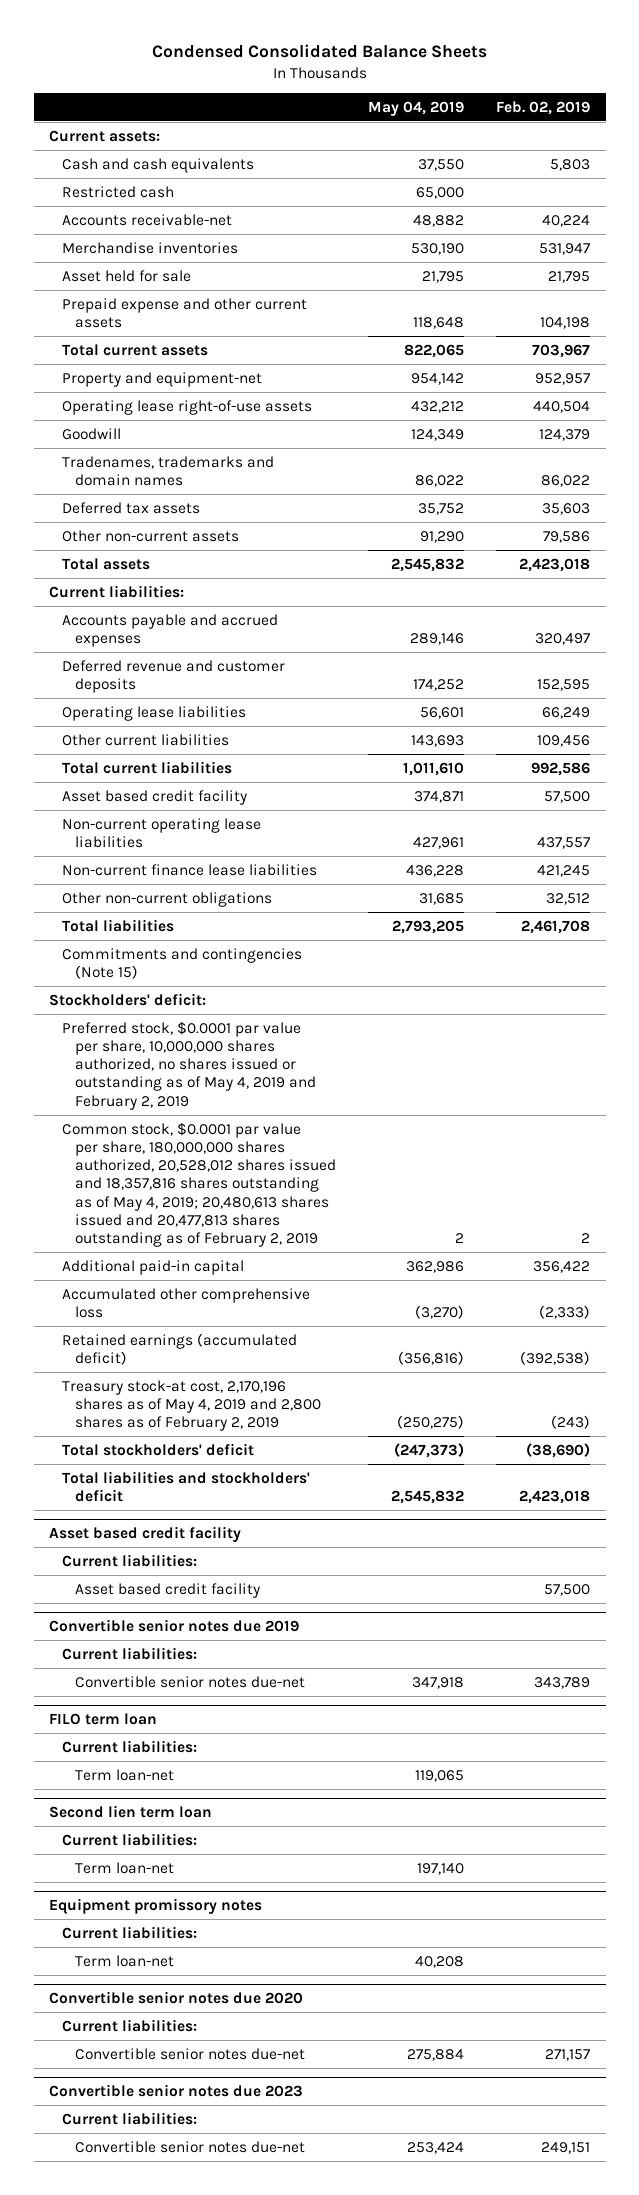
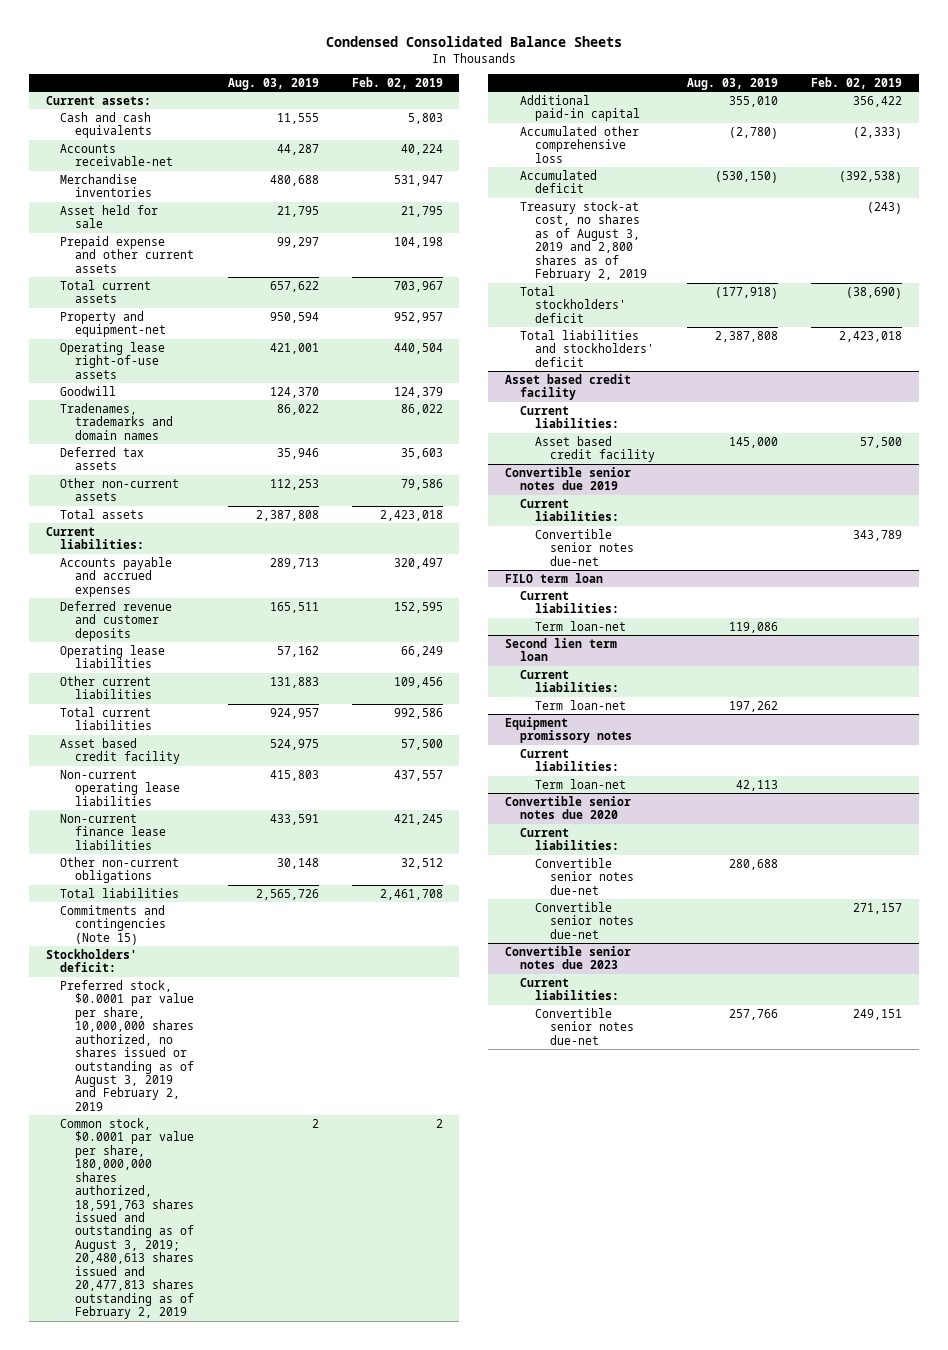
[367,100,464,116] May 04, 2019 -> none
none -> [228,78,320,91] Aug. 03, 2019
[62,185,175,198] Restricted cash -> none
[62,1020,317,1110] Preferred stock, $0.0001 par value per share, 10,000,000 shares authorized, no shares issued or outstanding as of May 4, 2019 and February 2, 2019 -> [60,979,195,1111] Preferred stock, $0.0001 par value per share, 10,000,000 shares authorized, no shares issued or outstanding as of August 3, 2019 and February 2, 2019
[62,1121,337,1247] Common stock, $0.0001 par value per share, 180,000,000 shares authorized, 20,528,012 shares issued and 18,357,816 shares outstanding as of May 4, 2019; 20,480,613 shares issued and 20,477,813 shares outstanding as of February 2, 2019 -> [60,1117,195,1320] Common stock, $0.0001 par value per share, 180,000,000 shares authorized, 18,591,763 shares issued and outstanding as of August 3, 2019; 20,480,613 shares issued and 20,477,813 shares outstanding as of February 2, 2019
[62,1332,298,1365] Retained earnings (accumulated deficit) -> [519,169,597,194] Accumulated deficit
[62,1379,322,1432] Treasury stock-at cost, 2,170,196 shares as of May 4, 2019 and 2,800 shares as of February 2, 2019 -> [519,200,647,282] Treasury stock-at cost, no shares as of August 3, 2019 and 2,800 shares as of February 2, 2019
none -> [534,857,634,895] Convertible senior notes due-net

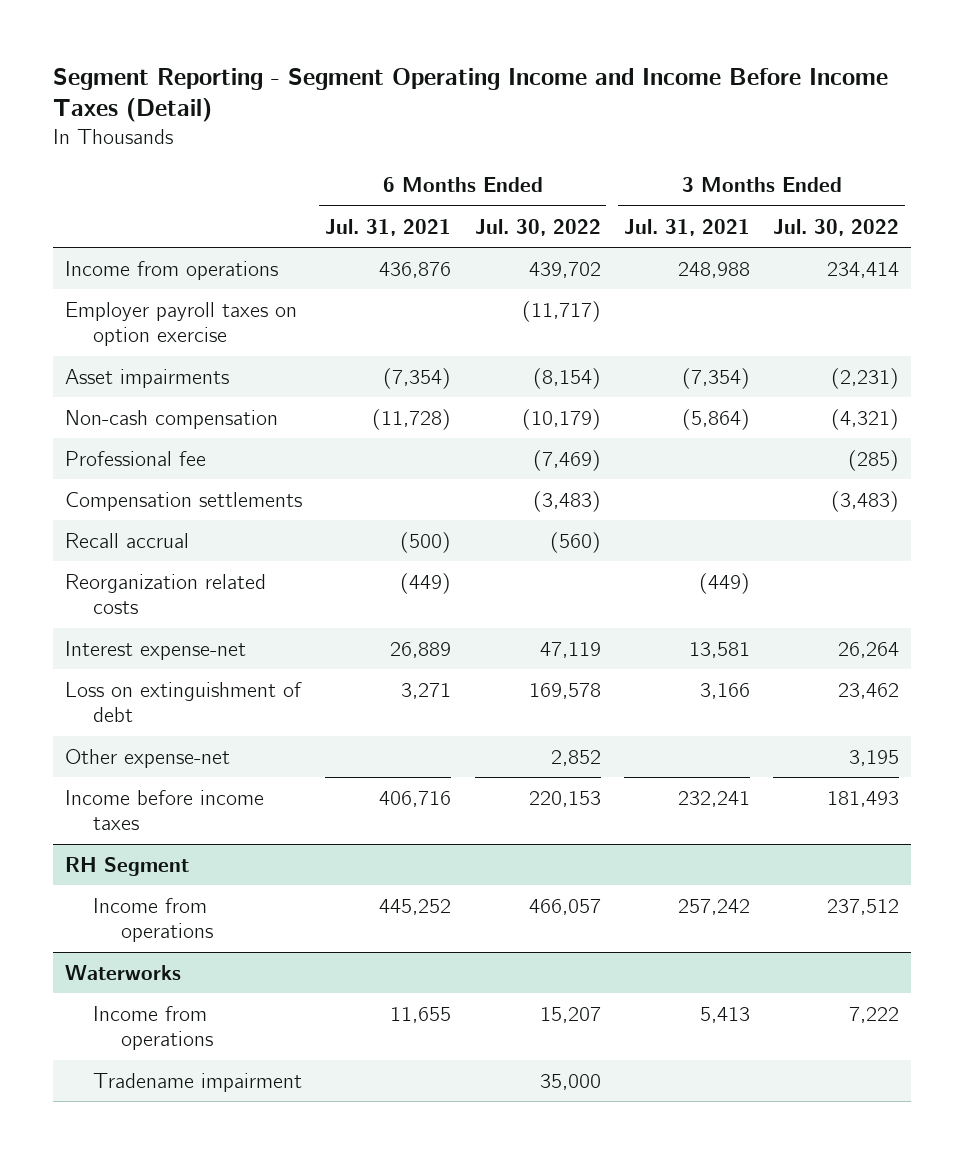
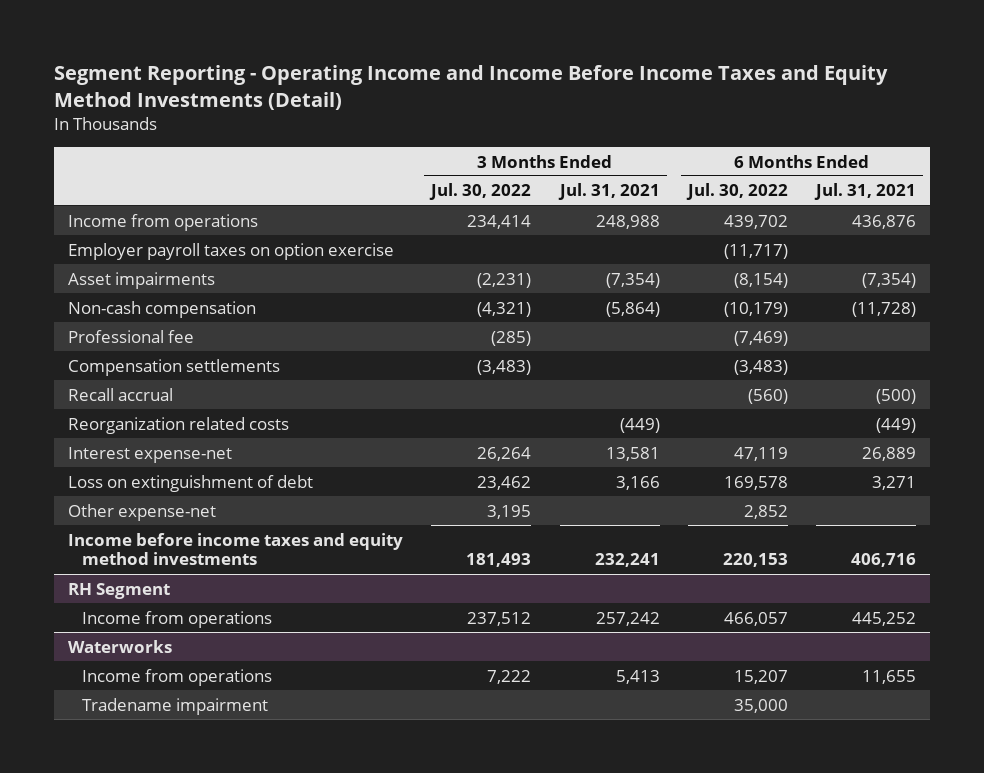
[52,67,888,123] Segment Reporting - Segment Operating Income and Income Before Income Taxes (Detail) -> [53,65,888,110] Segment Reporting - Operating Income and Income Before Income Taxes and Equity Method Investments (Detail)
[64,789,264,831] Income before income taxes -> [67,532,403,566] Income before income taxes and equity method investments

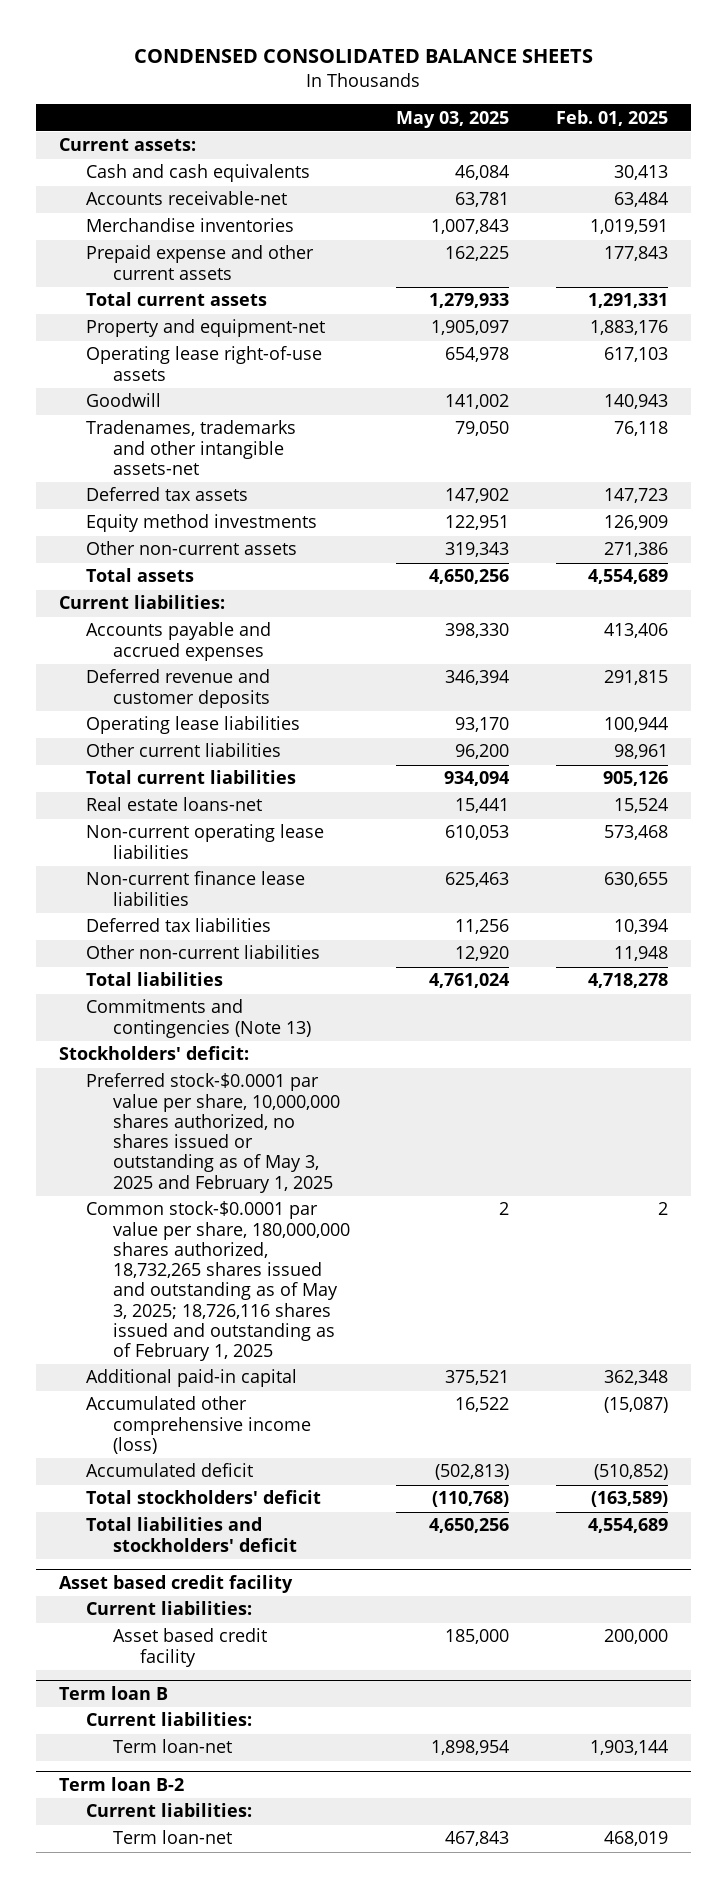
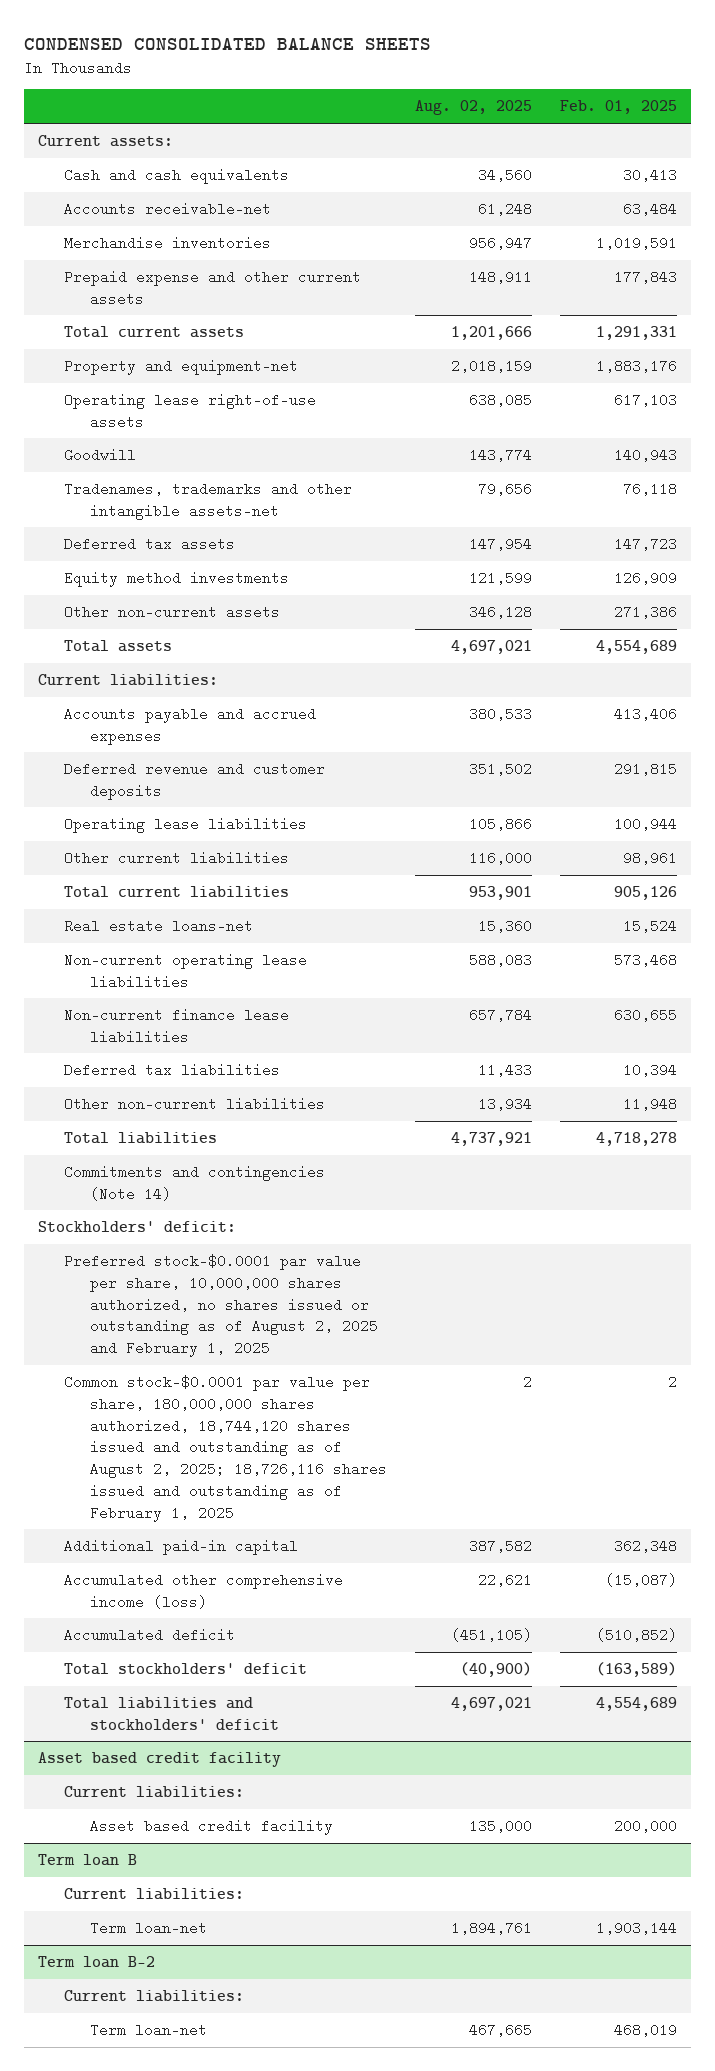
[396,110,510,128] May 03, 2025 -> none
none -> [415,100,533,116] Aug. 02, 2025
[85,999,311,1038] Commitments and contingencies (Note 13) -> [63,1164,325,1201] Commitments and contingencies (Note 14)
[85,1073,340,1193] Preferred stock-$0.0001 par value per share, 10,000,000 shares authorized, no shares issued or outstanding as of May 3, 2025 and February 1, 2025 -> [63,1253,378,1358] Preferred stock-$0.0001 par value per share, 10,000,000 shares authorized, no shares issued or outstanding as of August 2, 2025 and February 1, 2025
[85,1201,350,1362] Common stock-$0.0001 par value per share, 180,000,000 shares authorized, 18,732,265 shares issued and outstanding as of May 3, 2025; 18,726,116 shares issued and outstanding as of February 1, 2025 -> [63,1374,387,1522] Common stock-$0.0001 par value per share, 180,000,000 shares authorized, 18,744,120 shares issued and outstanding as of August 2, 2025; 18,726,116 shares issued and outstanding as of February 1, 2025

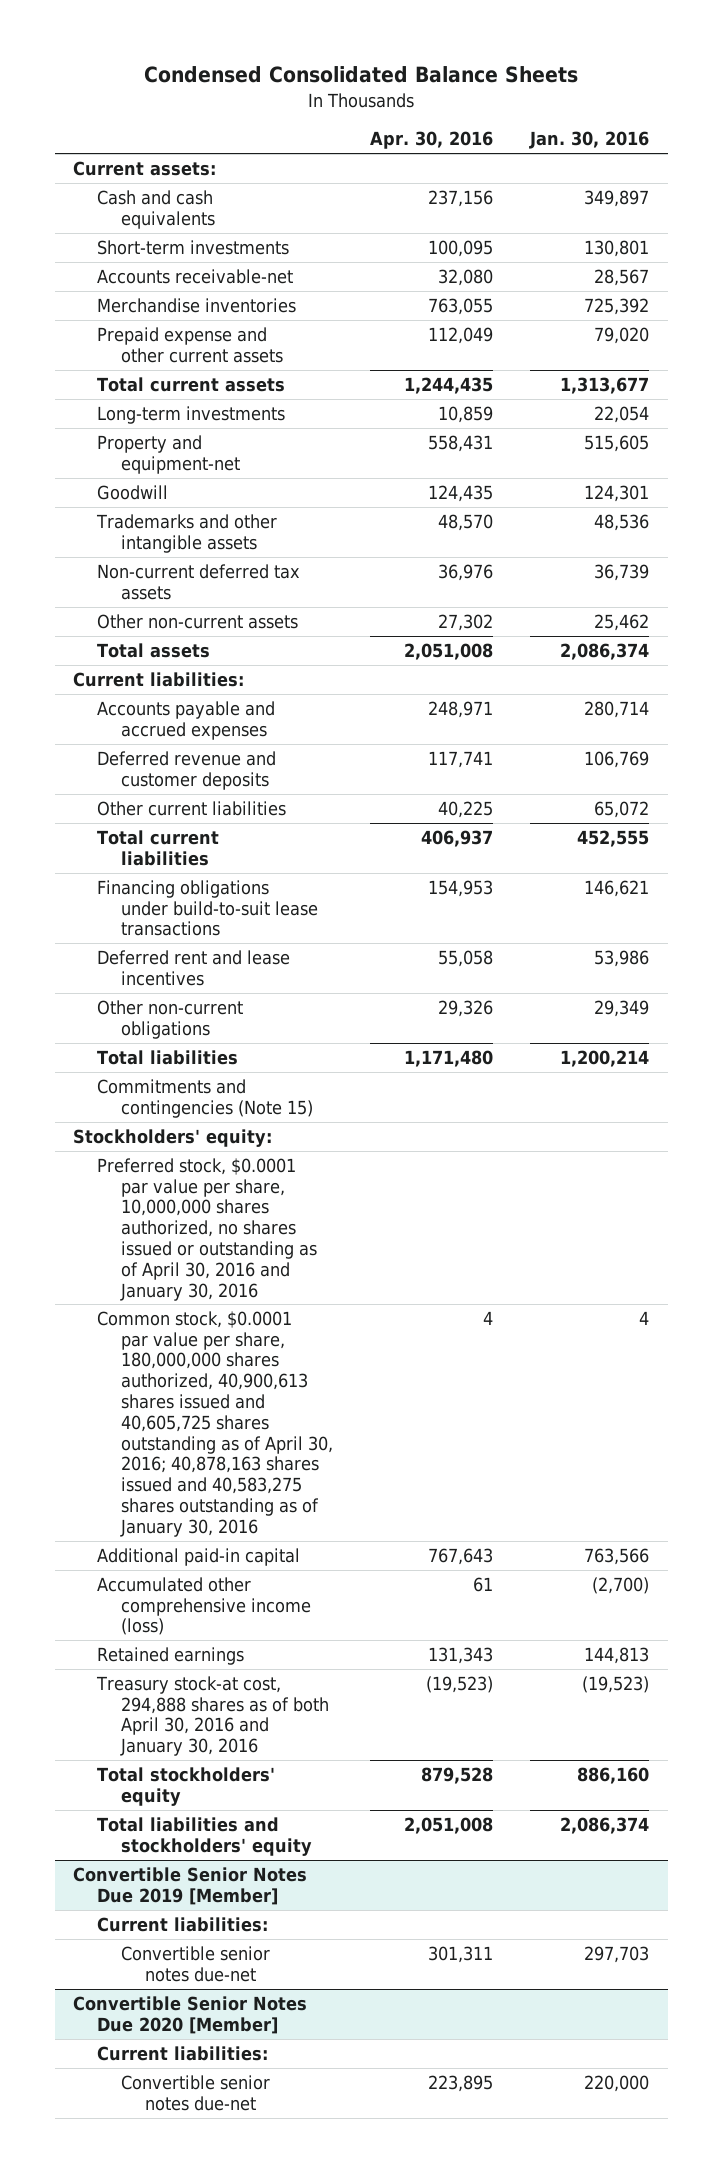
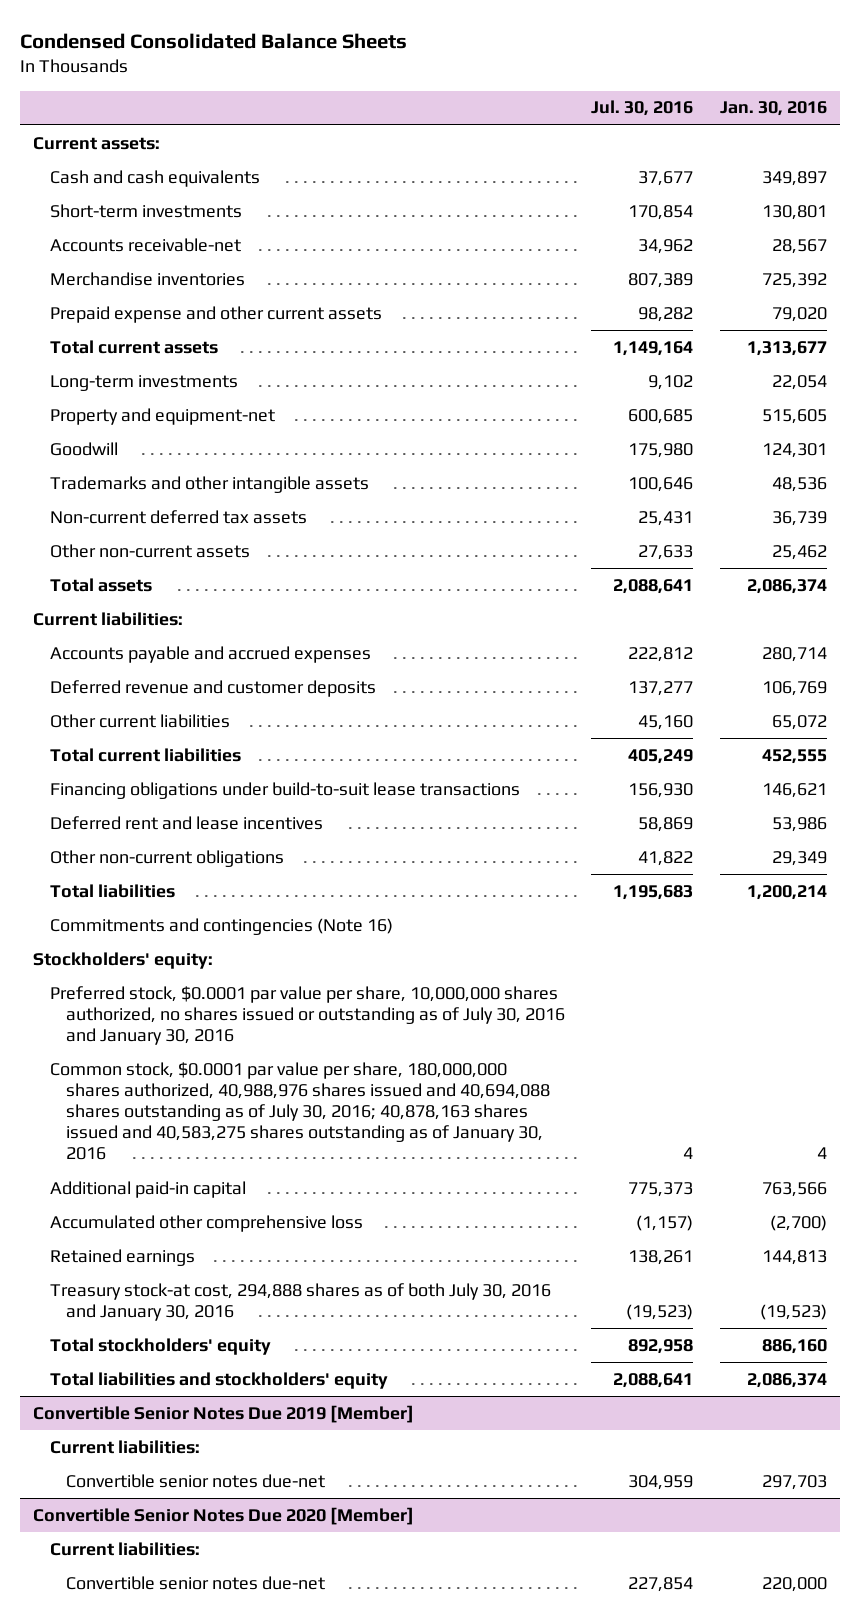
[370,131,494,150] Apr. 30, 2016 -> none
none -> [591,100,694,117] Jul. 30, 2016
[97,1078,314,1118] Commitments and contingencies (Note 15) -> [49,917,393,935] Commitments and contingencies (Note 16)
[97,1157,318,1301] Preferred stock, $0.0001 par value per share, 10,000,000 shares authorized, no shares issued or outstanding as of April 30, 2016 and January 30, 2016 -> [49,985,566,1046] Preferred stock, $0.0001 par value per share, 10,000,000 shares authorized, no shares issued or outstanding as of July 30, 2016 and January 30, 2016
[97,1310,334,1537] Common stock, $0.0001 par value per share, 180,000,000 shares authorized, 40,900,613 shares issued and 40,605,725 shares outstanding as of April 30, 2016; 40,878,163 shares issued and 40,583,275 shares outstanding as of January 30, 2016 -> [49,1061,551,1161] Common stock, $0.0001 par value per share, 180,000,000 shares authorized, 40,988,976 shares issued and 40,694,088 shares outstanding as of July 30, 2016; 40,878,163 shares issued and 40,583,275 shares outstanding as of January 30, 2016
[97,1576,312,1636] Accumulated other comprehensive income (loss) -> [49,1214,363,1232] Accumulated other comprehensive loss
[96,1675,330,1757] Treasury stock-at cost, 294,888 shares as of both April 30, 2016 and January 30, 2016 -> [49,1282,551,1322] Treasury stock-at cost, 294,888 shares as of both July 30, 2016 and January 30, 2016

